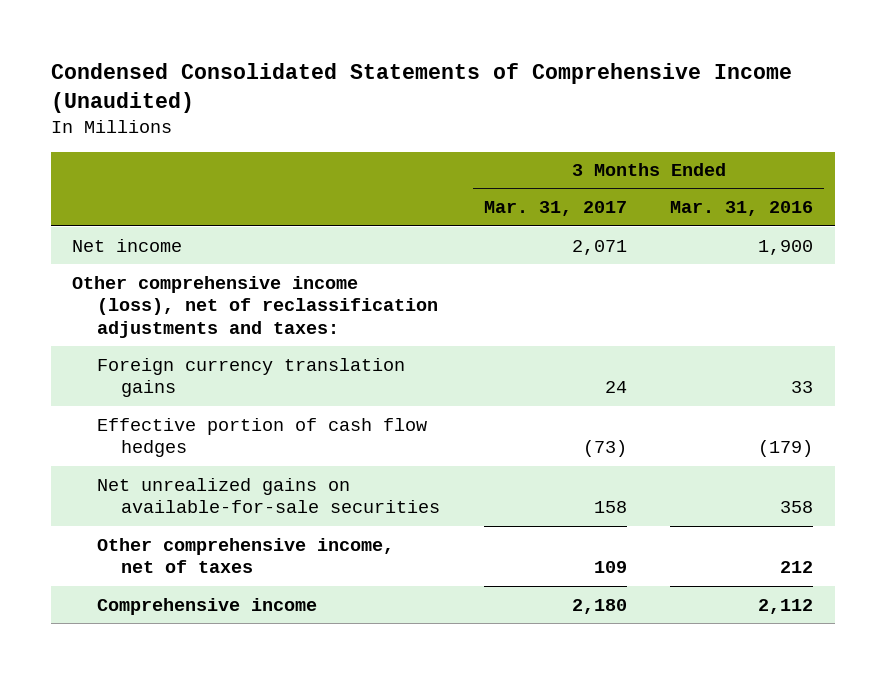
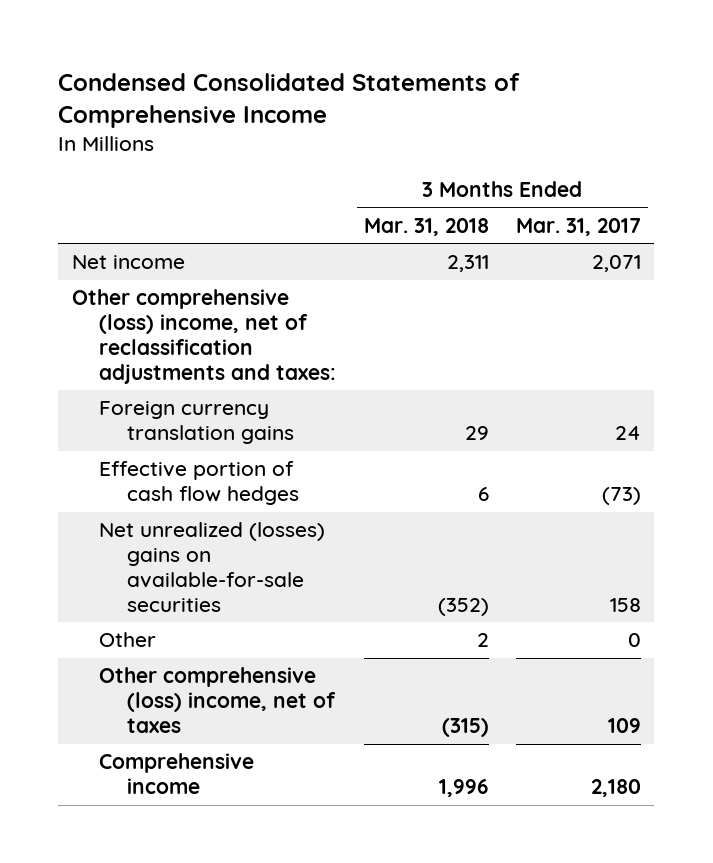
[50,63,792,114] Condensed Consolidated Statements of Comprehensive Income (Unaudited) -> [58,72,521,128] Condensed Consolidated Statements of Comprehensive Income
[670,201,814,217] Mar. 31, 2016 -> none
none -> [363,217,489,236] Mar. 31, 2018
[72,275,438,338] Other comprehensive income (loss), net of reclassification adjustments and taxes: -> [71,289,337,385] Other comprehensive (loss) income, net of reclassification adjustments and taxes:
[96,477,441,514] Net unrealized gains on available-for-sale securities -> [99,522,326,613] Net unrealized (losses) gains on available-for-sale securities
none -> [99,632,157,648] Other
[96,537,394,574] Other comprehensive income, net of taxes -> [99,667,336,734] Other comprehensive (loss) income, net of taxes

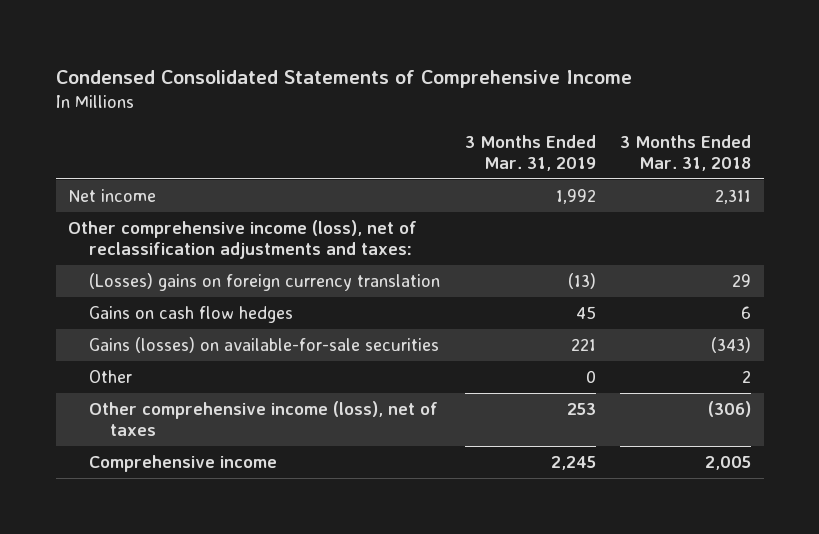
[515,217,641,236] Mar. 31, 2017 -> none
none -> [464,134,596,171] 3 Months Ended Mar. 31, 2019
[99,461,299,506] Effective portion of cash flow hedges -> none
[71,289,337,385] Other comprehensive (loss) income, net of reclassification adjustments and taxes: -> [68,219,418,260] Other comprehensive income (loss), net of reclassification adjustments and taxes:
[99,401,294,445] Foreign currency translation gains -> [89,272,441,291] (Losses) gains on foreign currency translation
none -> [89,305,294,323] Gains on cash flow hedges
[99,522,326,613] Net unrealized (losses) gains on available-for-sale securities -> [89,336,440,353] Gains (losses) on available-for-sale securities
[437,598,489,617] (352) -> [711,336,752,353] (343)
[99,667,336,734] Other comprehensive (loss) income, net of taxes -> [89,400,439,437] Other comprehensive income (loss), net of taxes
[441,718,489,738] (315) -> [708,400,752,417] (306)
[438,779,489,798] 1,996 -> [705,455,752,470] 2,005

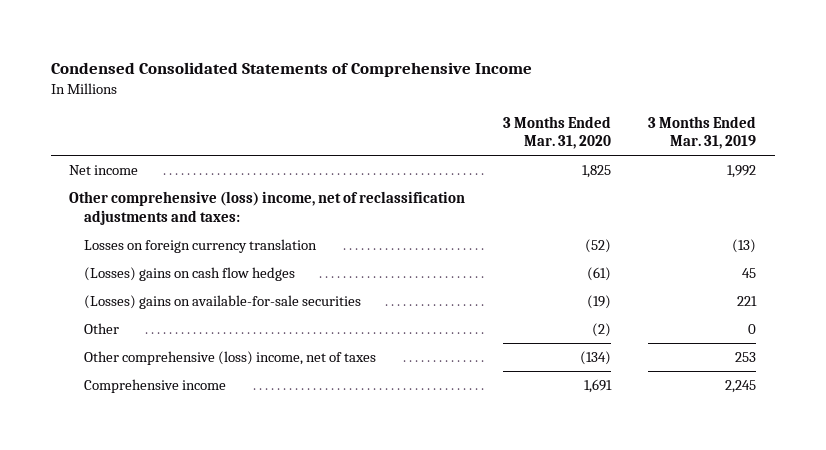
[620,134,752,171] 3 Months Ended Mar. 31, 2018 -> none
none -> [502,115,611,150] 3 Months Ended Mar. 31, 2020
[68,219,418,260] Other comprehensive income (loss), net of reclassification adjustments and taxes: -> [69,190,466,225] Other comprehensive (loss) income, net of reclassification adjustments and taxes:
[89,272,441,291] (Losses) gains on foreign currency translation -> [84,238,318,253] Losses on foreign currency translation
[89,305,294,323] Gains on cash flow hedges -> [84,266,296,281] (Losses) gains on cash flow hedges
[89,336,440,353] Gains (losses) on available-for-sale securities -> [84,294,362,309] (Losses) gains on available-for-sale securities
[89,400,439,437] Other comprehensive income (loss), net of taxes -> [84,350,377,365] Other comprehensive (loss) income, net of taxes

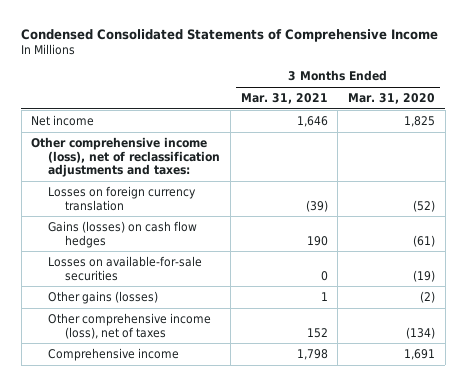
[648,115,757,150] 3 Months Ended Mar. 31, 2019 -> none
none -> [240,92,328,104] Mar. 31, 2021
[69,190,466,225] Other comprehensive (loss) income, net of reclassification adjustments and taxes: -> [31,136,221,178] Other comprehensive income (loss), net of reclassification adjustments and taxes:
[84,266,296,281] (Losses) gains on cash flow hedges -> [48,220,198,248] Gains (losses) on cash flow hedges
[84,294,362,309] (Losses) gains on available-for-sale securities -> [48,255,203,281] Losses on available-for-sale securities
[84,322,120,334] Other -> [48,290,159,304] Other gains (losses)
[84,350,377,365] Other comprehensive (loss) income, net of taxes -> [48,312,212,339] Other comprehensive income (loss), net of taxes

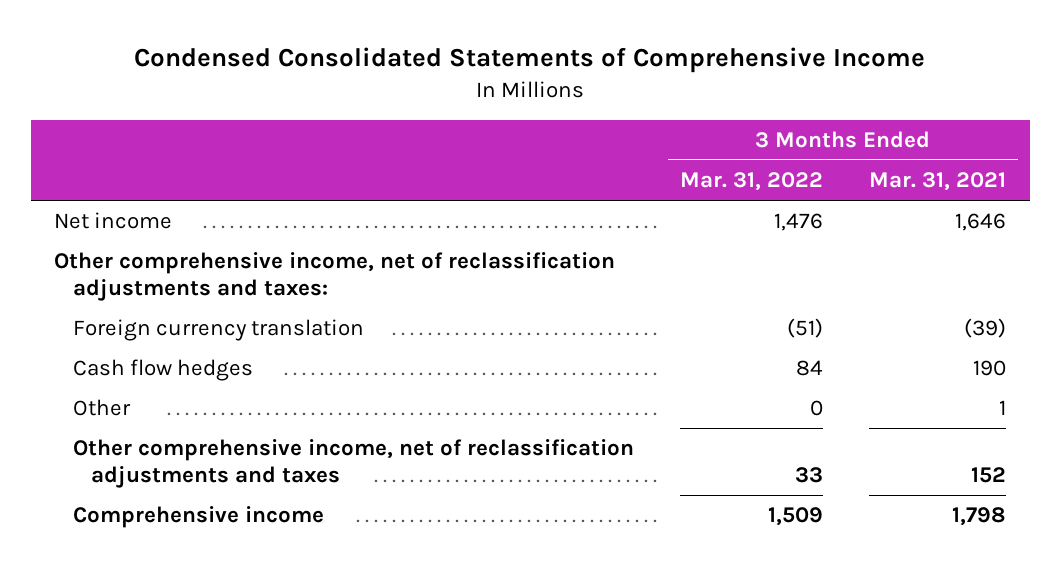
[348,92,436,104] Mar. 31, 2020 -> none
none -> [679,172,823,192] Mar. 31, 2022
[48,255,203,281] Losses on available-for-sale securities -> none
[31,136,221,178] Other comprehensive income (loss), net of reclassification adjustments and taxes: -> [54,252,616,301] Other comprehensive income, net of reclassification adjustments and taxes:
[48,185,197,211] Losses on foreign currency translation -> [72,319,364,342] Foreign currency translation
[48,220,198,248] Gains (losses) on cash flow hedges -> [72,359,253,382] Cash flow hedges
[48,290,159,304] Other gains (losses) -> [72,399,131,417] Other
[48,312,212,339] Other comprehensive income (loss), net of taxes -> [72,439,634,488] Other comprehensive income, net of reclassification adjustments and taxes

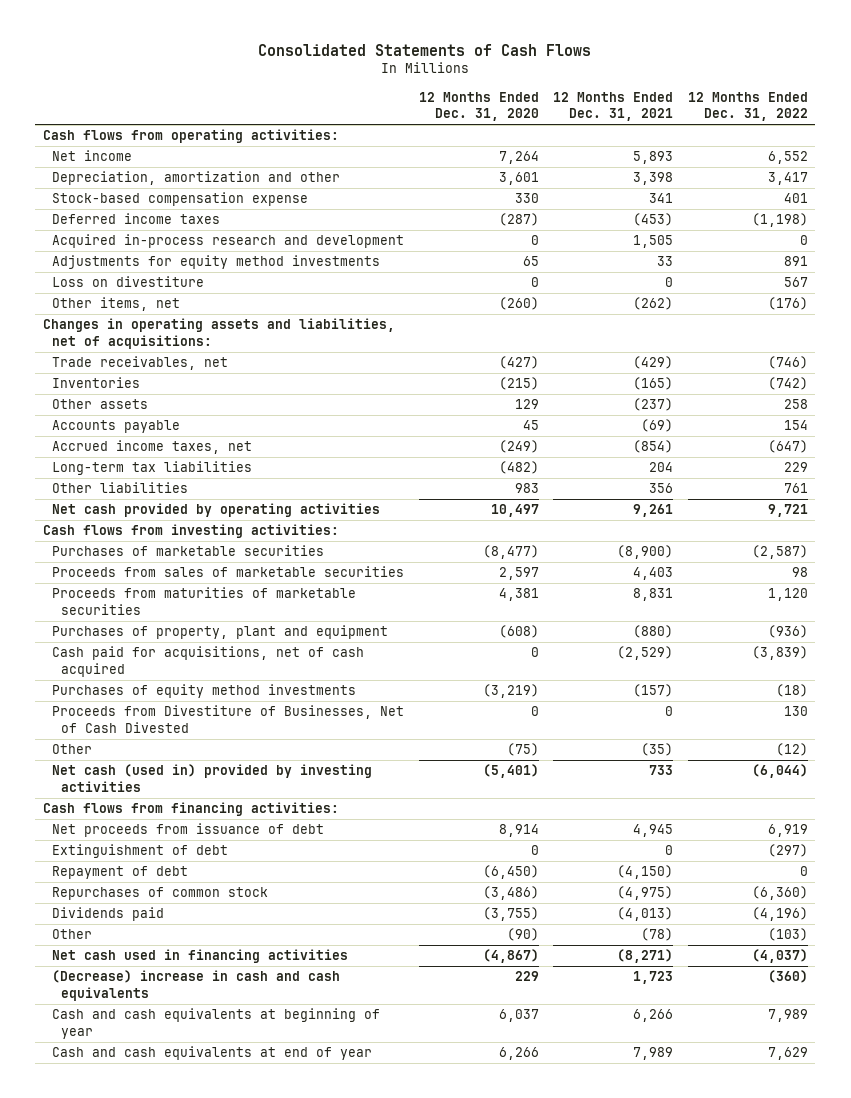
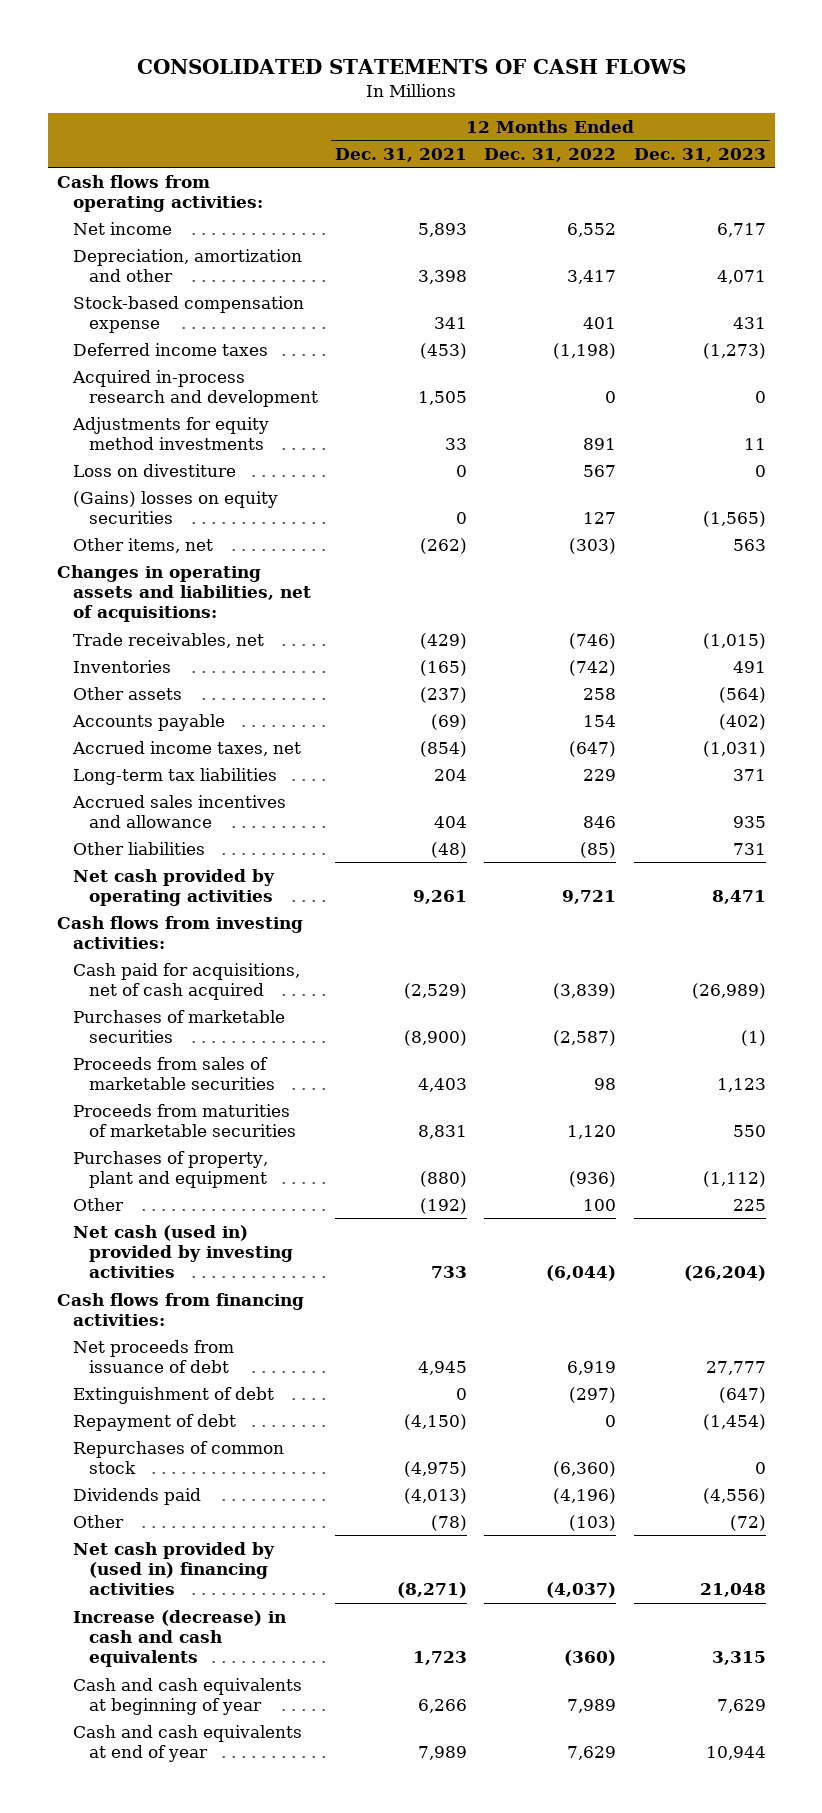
[258,43,592,56] Consolidated Statements of Cash Flows -> [137,58,687,74] CONSOLIDATED STATEMENTS OF CASH FLOWS
[418,92,539,122] 12 Months Ended Dec. 31, 2020 -> none
none -> [633,147,766,162] Dec. 31, 2023
none -> [72,490,278,524] (Gains) losses on equity securities
[768,297,809,311] (176) -> [569,537,617,554] (303)
none -> [71,794,286,828] Accrued sales incentives and allowance
[649,483,674,494] 356 -> [431,841,468,858] (48)
[784,483,809,494] 761 -> [580,841,617,858] (85)
[51,646,364,677] Cash paid for acquisitions, net of cash acquired -> [72,962,300,1000] Cash paid for acquisitions, net of cash acquired
[51,684,356,699] Purchases of equity method investments -> none
[51,705,404,733] Proceeds from Divestiture of Businesses, Net of Cash Divested -> none
[641,743,674,757] (35) -> [420,1197,468,1214] (192)
[776,743,809,757] (12) -> [583,1198,617,1211] 100
[51,949,348,964] Net cash used in financing activities -> [72,1541,275,1596] Net cash provided by (used in) financing activities
[51,970,340,1001] (Decrease) increase in cash and cash equivalents -> [72,1609,286,1668] Increase (decrease) in cash and cash equivalents

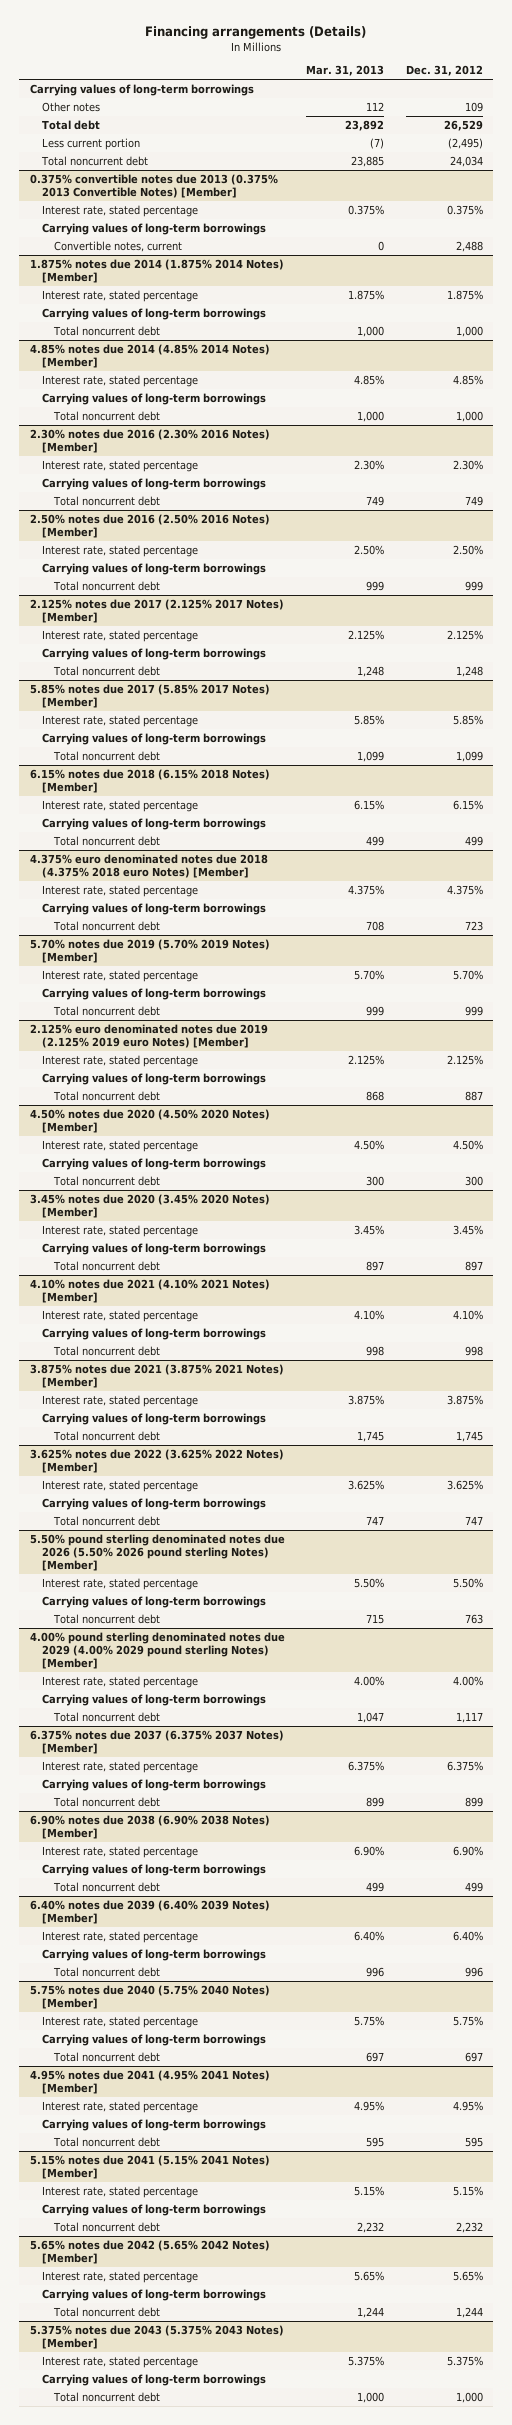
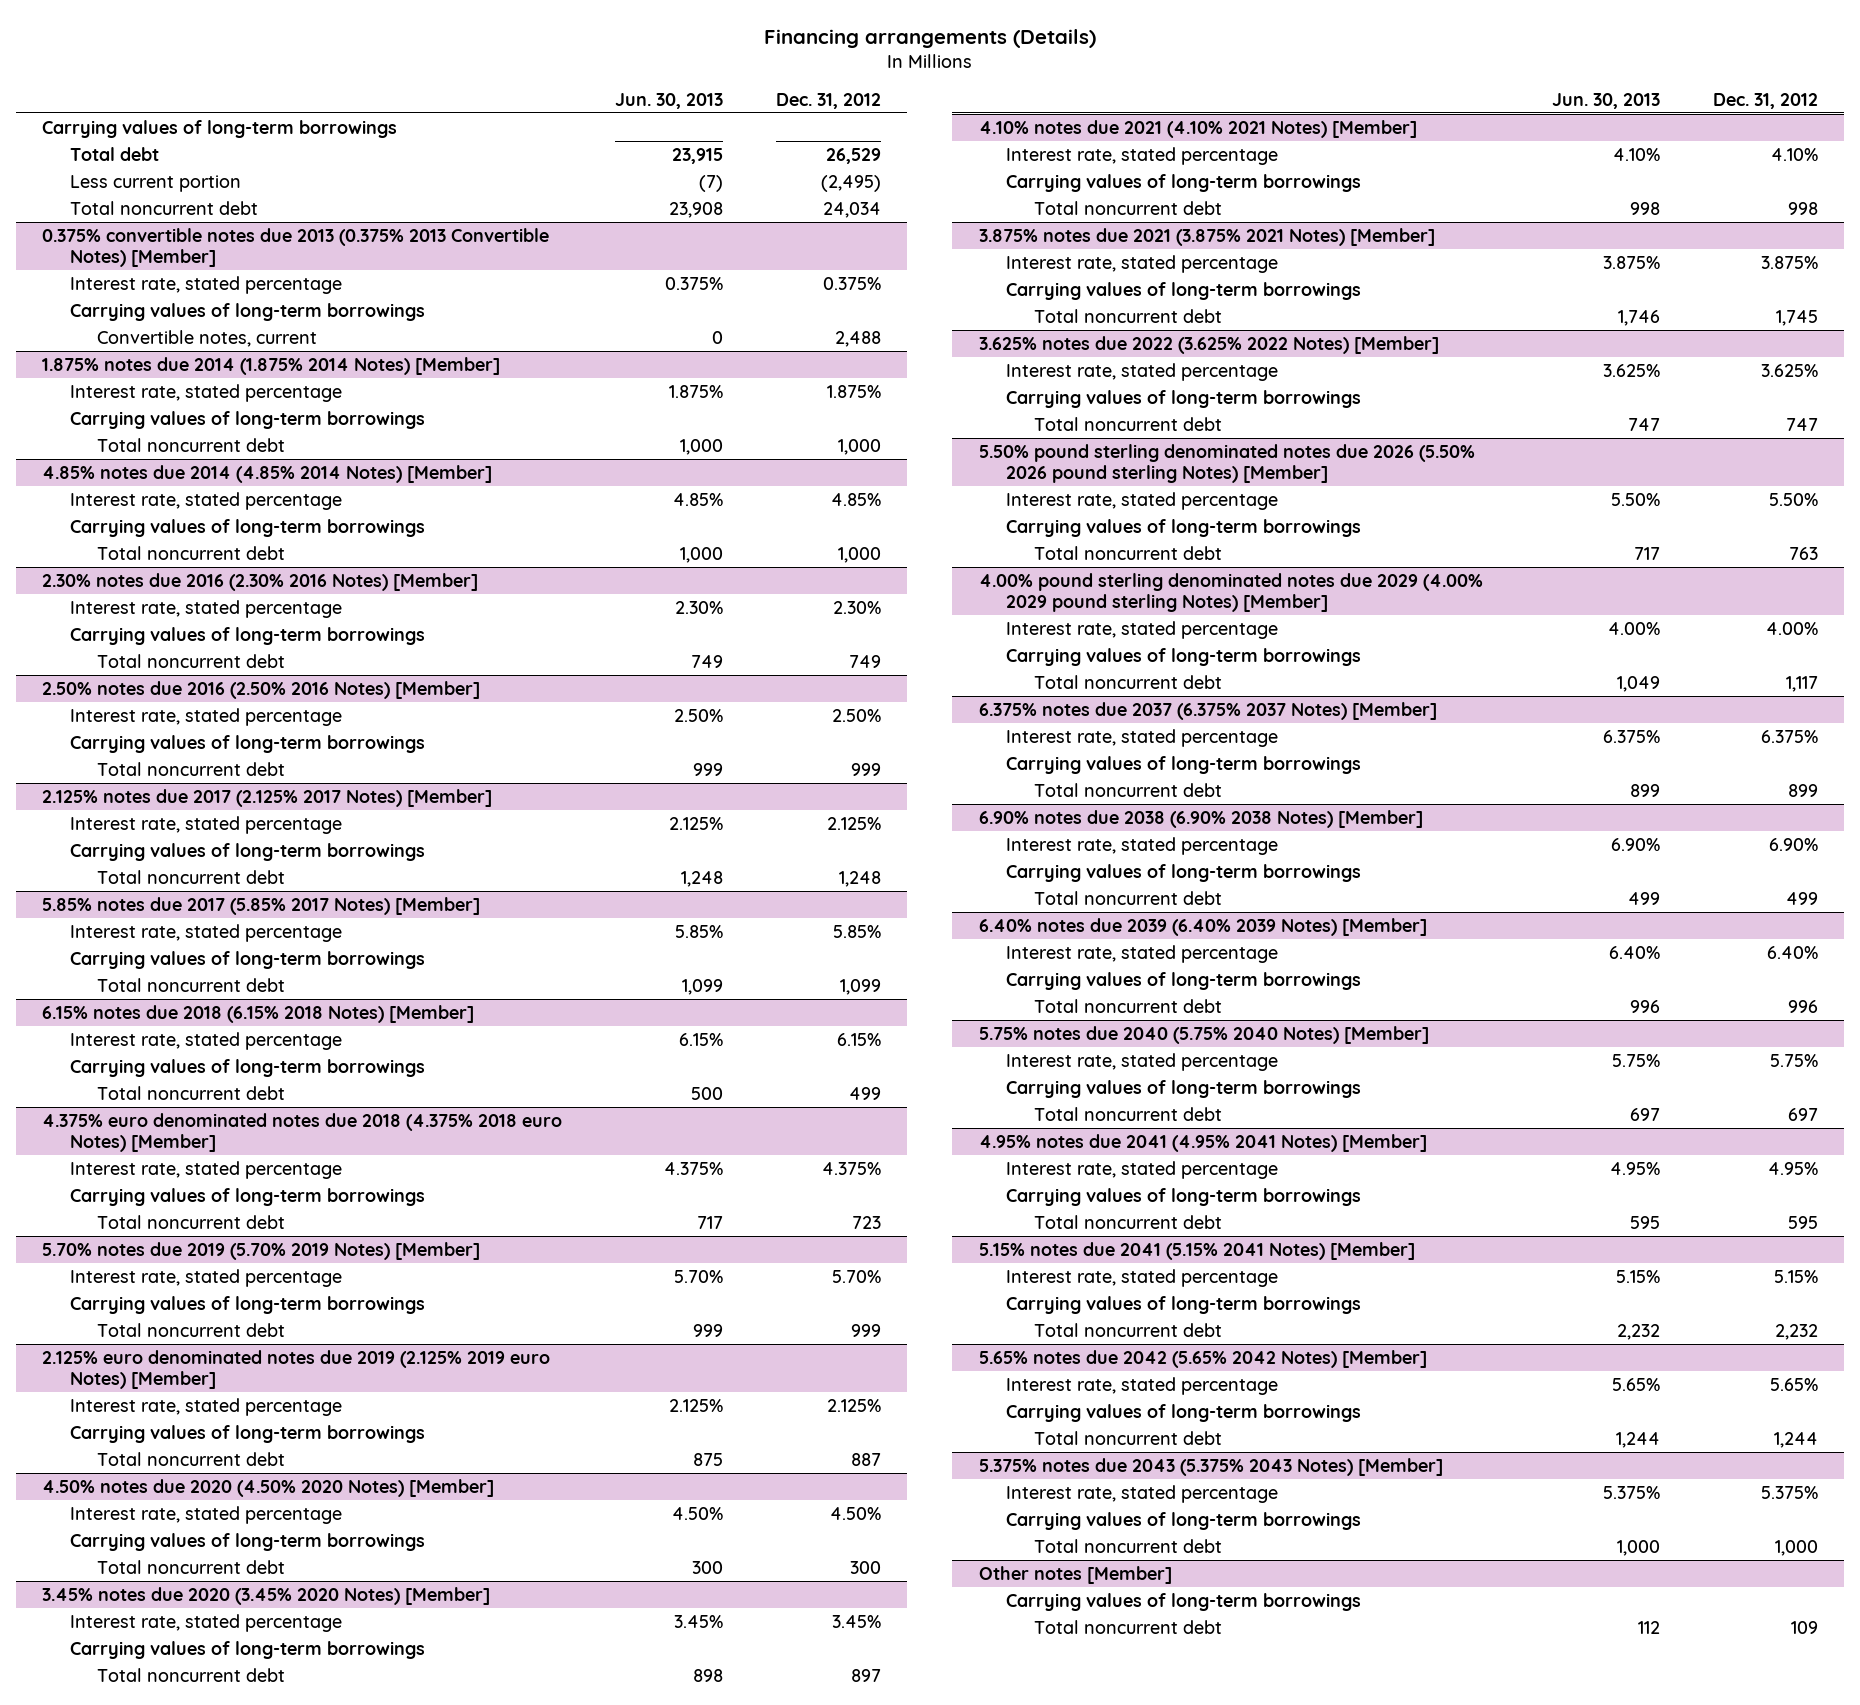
[306,65,385,77] Mar. 31, 2013 -> none
none -> [615,92,724,109] Jun. 30, 2013
[41,101,100,112] Other notes -> none
none -> [978,1565,1172,1584] Other notes [Member]
none -> [1006,1592,1362,1611] Carrying values of long-term borrowings
none -> [1033,1619,1222,1634] Total noncurrent debt

